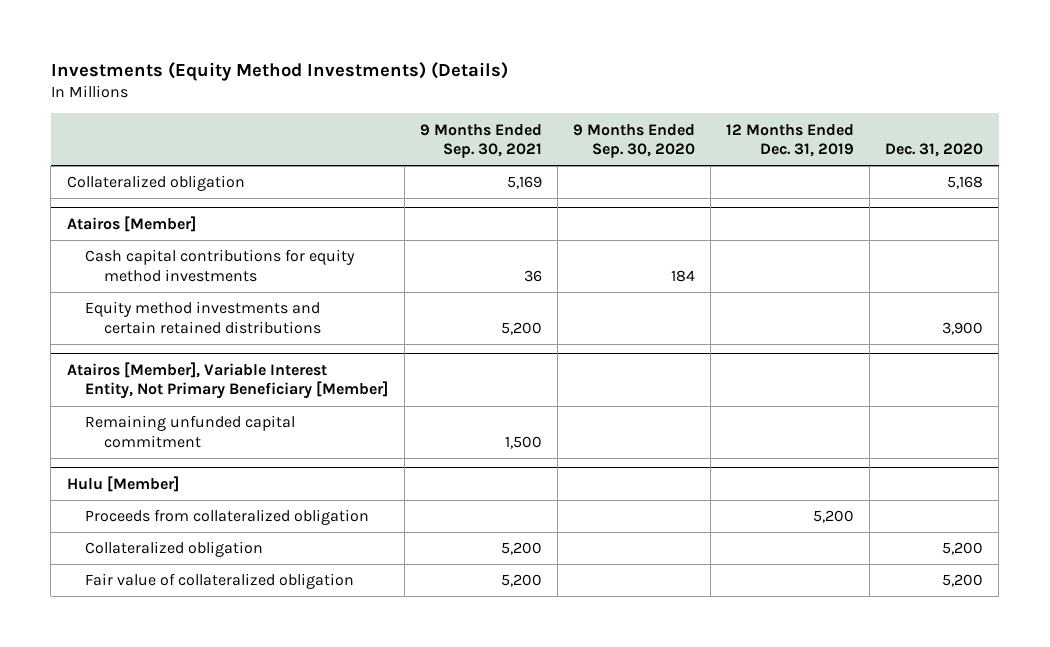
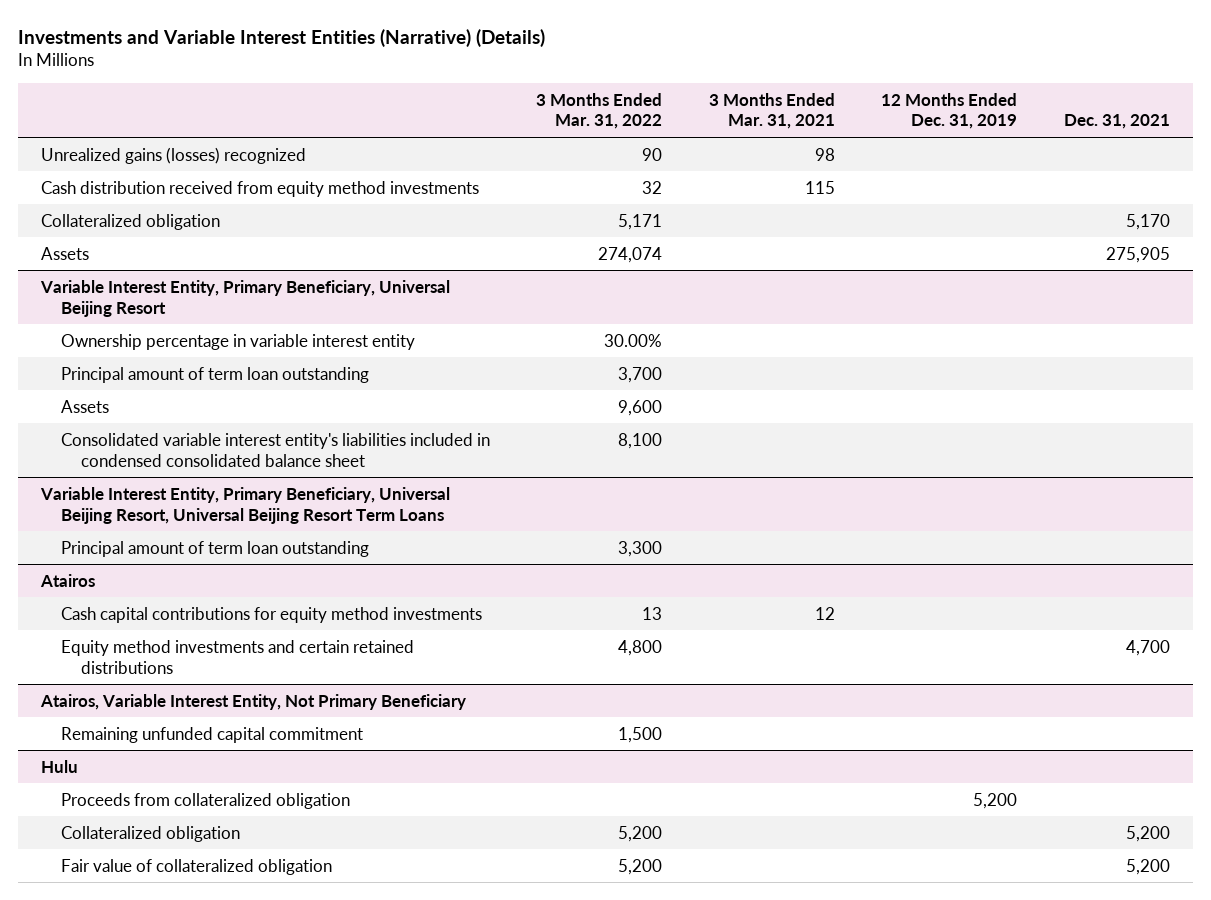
[50,61,508,81] Investments (Equity Method Investments) (Details) -> [17,28,545,47] Investments and Variable Interest Entities (Narrative) (Details)
[419,123,542,159] 9 Months Ended Sep. 30, 2021 -> none
[572,123,695,159] 9 Months Ended Sep. 30, 2020 -> none
[885,143,984,158] Dec. 31, 2020 -> none
none -> [536,92,663,130] 3 Months Ended Mar. 31, 2022
none -> [708,92,835,130] 3 Months Ended Mar. 31, 2021
none -> [1063,114,1170,130] Dec. 31, 2021
none -> [40,146,306,164] Unrealized gains (losses) recognized
none -> [40,180,479,197] Cash distribution received from equity method investments
none -> [40,246,89,260] Assets
none -> [39,279,450,317] Variable Interest Entity, Primary Beneficiary, Universal Beijing Resort
none -> [60,333,415,350] Ownership percentage in variable interest entity
none -> [60,366,369,383] Principal amount of term loan outstanding
none -> [60,399,109,413] Assets
none -> [60,432,490,467] Consolidated variable interest entity's liabilities included in condensed consolidated balance sheet
none -> [39,486,450,524] Variable Interest Entity, Primary Beneficiary, Universal Beijing Resort, Universal Beijing Resort Term Loans
none -> [60,540,369,557] Principal amount of term loan outstanding
[66,215,196,232] Atairos [Member] -> [39,573,95,587] Atairos
[66,361,389,400] Atairos [Member], Variable Interest Entity, Not Primary Beneficiary [Member] -> [39,693,466,710] Atairos, Variable Interest Entity, Not Primary Beneficiary
[66,475,179,492] Hulu [Member] -> [40,759,78,773] Hulu

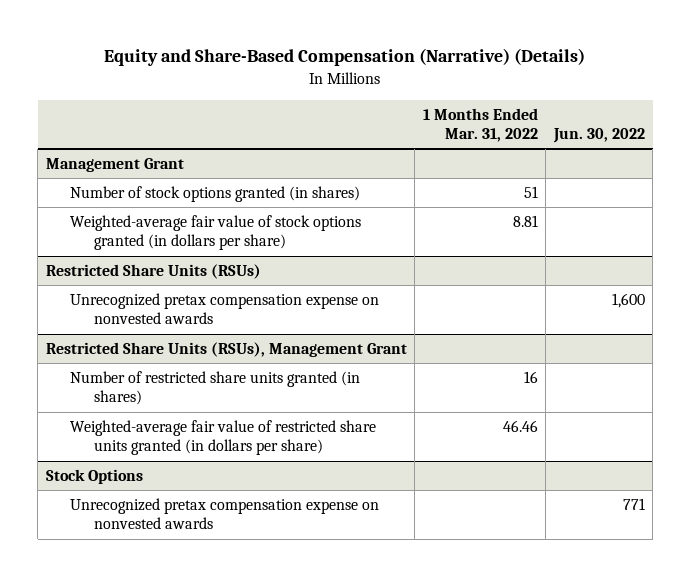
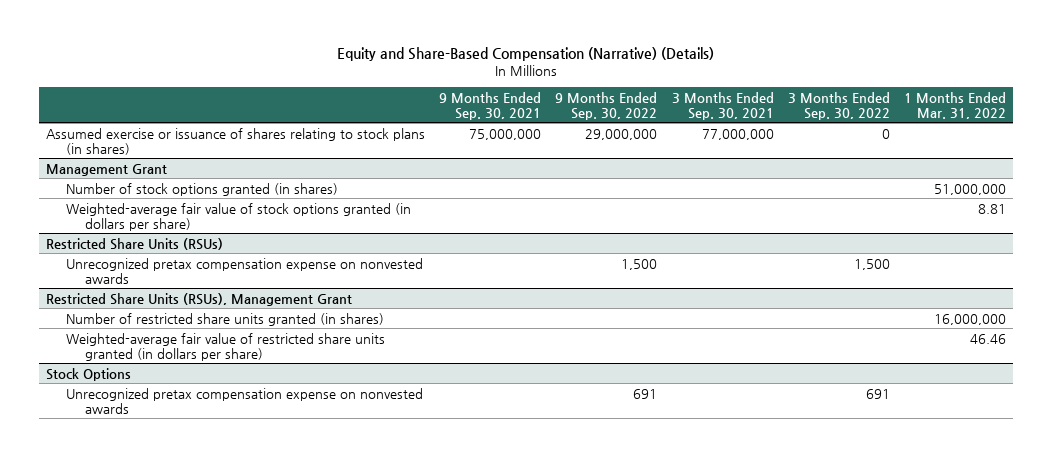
[552,127,645,143] Jun. 30, 2022 -> none
none -> [439,91,542,120] 9 Months Ended Sep. 30, 2021
none -> [555,91,658,120] 9 Months Ended Sep. 30, 2022
none -> [671,91,774,120] 3 Months Ended Sep. 30, 2021
none -> [787,91,890,120] 3 Months Ended Sep. 30, 2022
none -> [45,127,425,155] Assumed exercise or issuance of shares relating to stock plans (in shares)
[523,186,538,199] 51 -> [934,183,1007,195] 51,000,000
[523,371,538,384] 16 -> [934,313,1007,325] 16,000,000

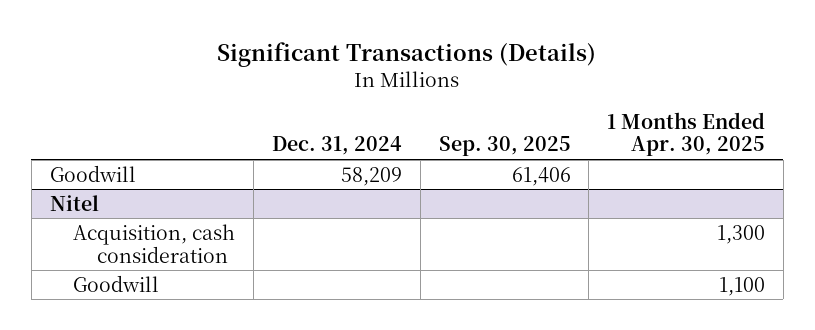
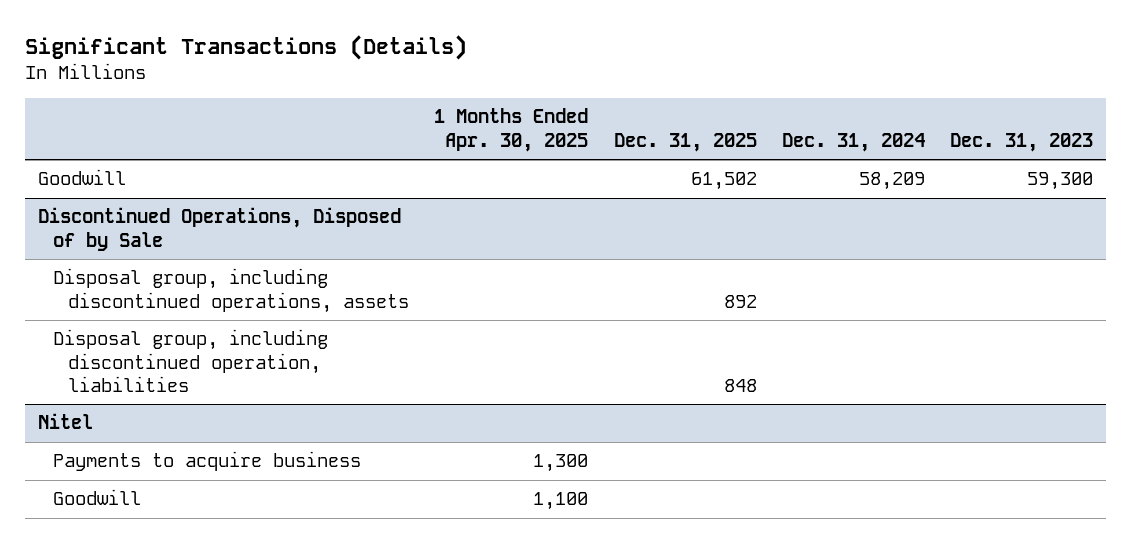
[438,136,571,157] Sep. 30, 2025 -> none
none -> [613,132,757,152] Dec. 31, 2025
none -> [950,132,1094,152] Dec. 31, 2023
none -> [37,207,401,251] Discontinued Operations, Disposed of by Sale
none -> [52,268,410,313] Disposal group, including discontinued operations, assets
none -> [52,329,328,392] Disposal group, including discontinued operation, liabilities
[73,223,236,263] Acquisition, cash consideration -> [52,451,361,472] Payments to acquire business

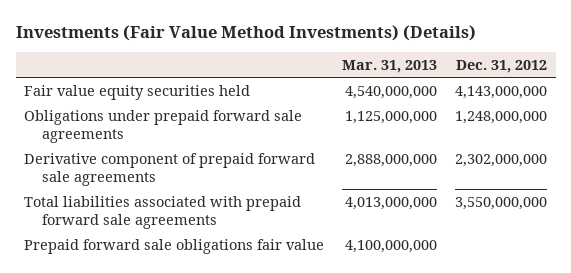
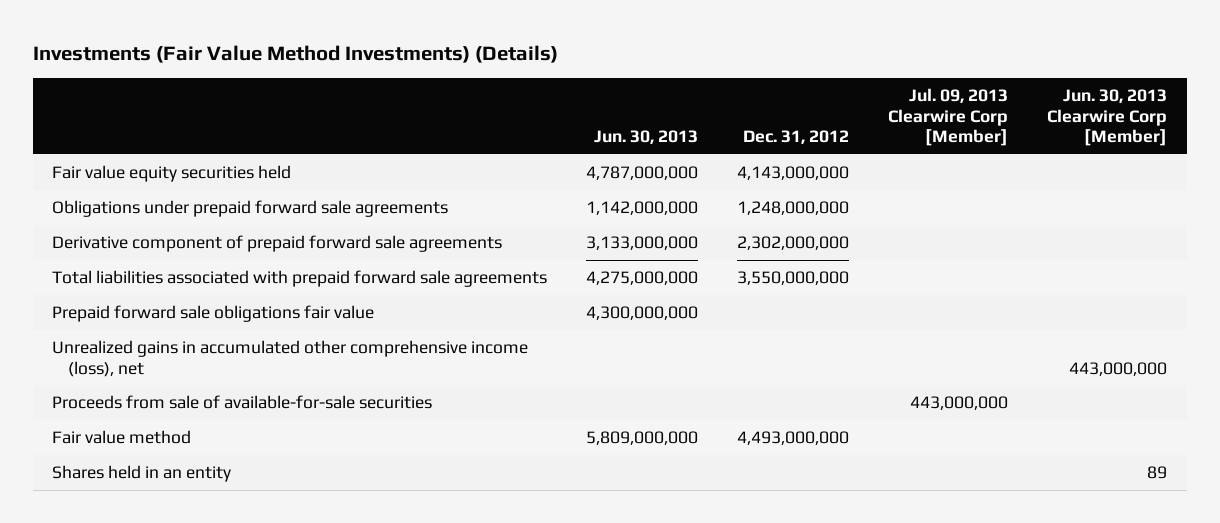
[342,60,438,74] Mar. 31, 2013 -> none
none -> [594,130,699,145] Jun. 30, 2013
none -> [888,88,1009,147] Jul. 09, 2013 Clearwire Corp [Member]
none -> [1047,89,1168,147] Jun. 30, 2013 Clearwire Corp [Member]
none -> [52,340,529,377] Unrealized gains in accumulated other comprehensive income (loss), net
none -> [52,395,433,410] Proceeds from sale of available-for-sale securities
none -> [52,430,192,445] Fair value method
none -> [52,465,232,483] Shares held in an entity

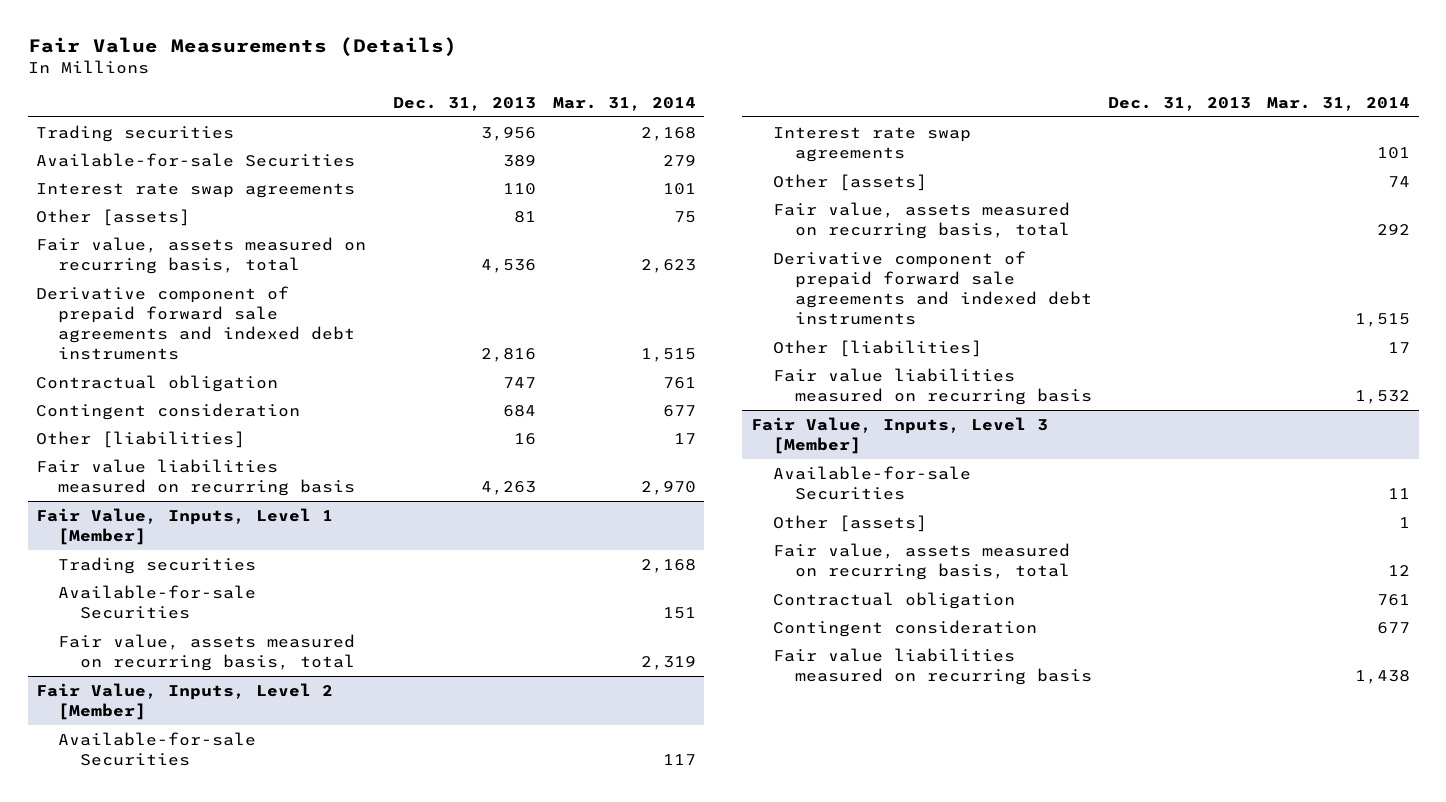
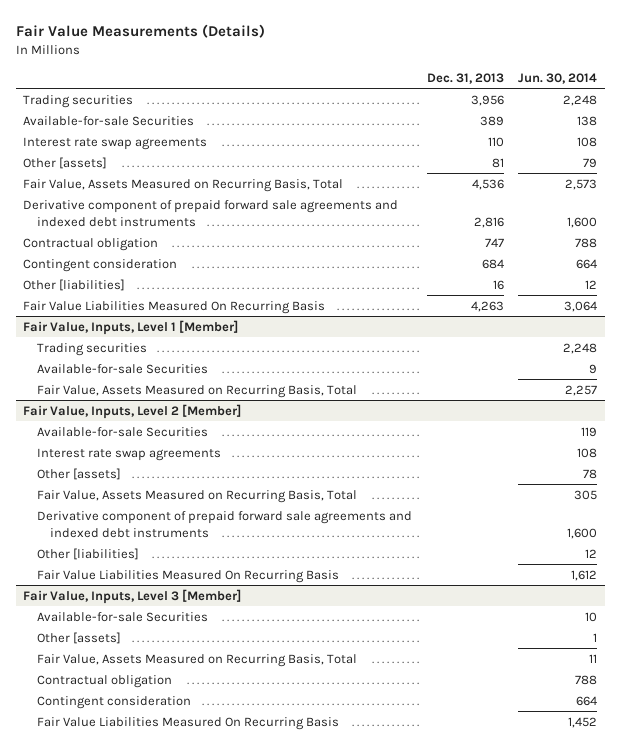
[552,96,696,111] Mar. 31, 2014 -> none
none -> [518,72,598,84] Jun. 30, 2014
[35,236,366,274] Fair value, assets measured on recurring basis, total -> [23,178,344,192] Fair Value, Assets Measured on Recurring Basis, Total
[35,458,355,496] Fair value liabilities measured on recurring basis -> [23,300,326,314] Fair Value Liabilities Measured On Recurring Basis
[57,633,355,671] Fair value, assets measured on recurring basis, total -> [36,384,357,398] Fair Value, Assets Measured on Recurring Basis, Total
[772,201,1070,239] Fair value, assets measured on recurring basis, total -> [36,489,357,503] Fair Value, Assets Measured on Recurring Basis, Total
[772,367,1092,405] Fair value liabilities measured on recurring basis -> [36,569,339,583] Fair Value Liabilities Measured On Recurring Basis
[772,542,1070,580] Fair value, assets measured on recurring basis, total -> [36,653,357,667] Fair Value, Assets Measured on Recurring Basis, Total
[772,647,1092,685] Fair value liabilities measured on recurring basis -> [36,716,339,730] Fair Value Liabilities Measured On Recurring Basis

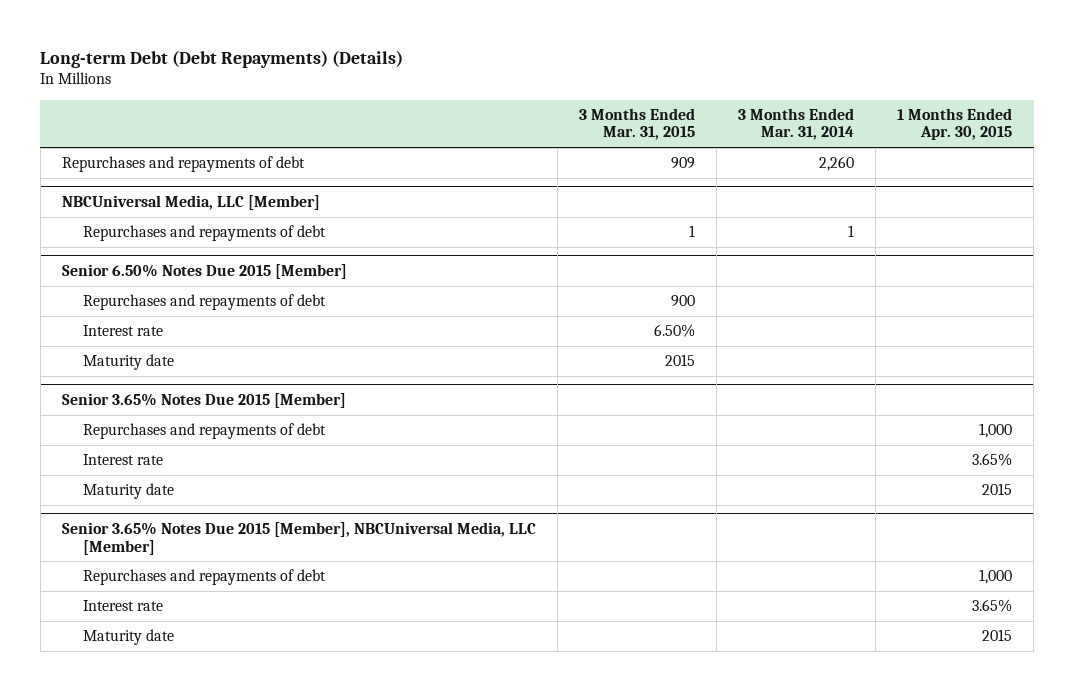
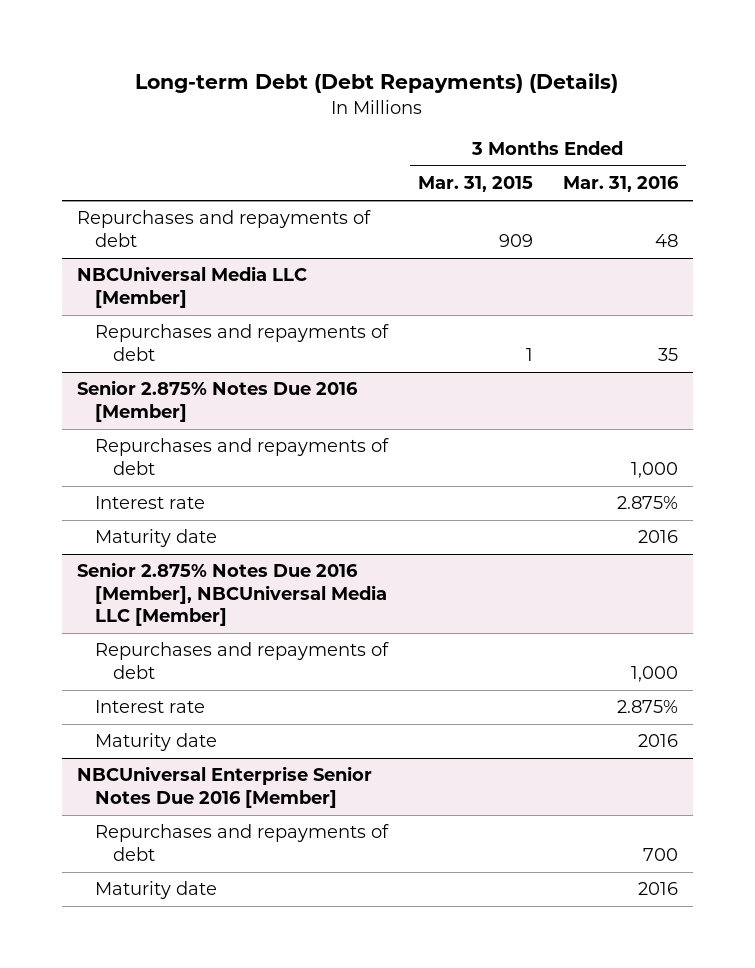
[738,107,855,141] 3 Months Ended Mar. 31, 2014 -> none
[897,107,1013,141] 1 Months Ended Apr. 30, 2015 -> none
none -> [562,176,679,193] Mar. 31, 2016
[61,194,320,210] NBCUniversal Media, LLC [Member] -> [76,266,307,308] NBCUniversal Media LLC [Member]
[61,263,347,279] Senior 6.50% Notes Due 2015 [Member] -> none
[82,293,326,310] Repurchases and repayments of debt -> none
[82,324,163,336] Interest rate -> none
[82,353,174,370] Maturity date -> none
[61,392,346,408] Senior 3.65% Notes Due 2015 [Member] -> none
[82,422,326,439] Repurchases and repayments of debt -> none
[82,453,163,465] Interest rate -> none
[82,482,174,499] Maturity date -> none
none -> [76,380,358,422] Senior 2.875% Notes Due 2016 [Member]
none -> [94,438,389,475] Repurchases and repayments of debt
none -> [94,496,205,510] Interest rate
none -> [94,529,217,548] Maturity date
[61,521,536,555] Senior 3.65% Notes Due 2015 [Member], NBCUniversal Media, LLC [Member] -> [76,562,387,627] Senior 2.875% Notes Due 2016 [Member], NBCUniversal Media LLC [Member]
none -> [76,766,372,808] NBCUniversal Enterprise Senior Notes Due 2016 [Member]
none -> [94,824,389,861] Repurchases and repayments of debt
none -> [94,881,217,900] Maturity date

